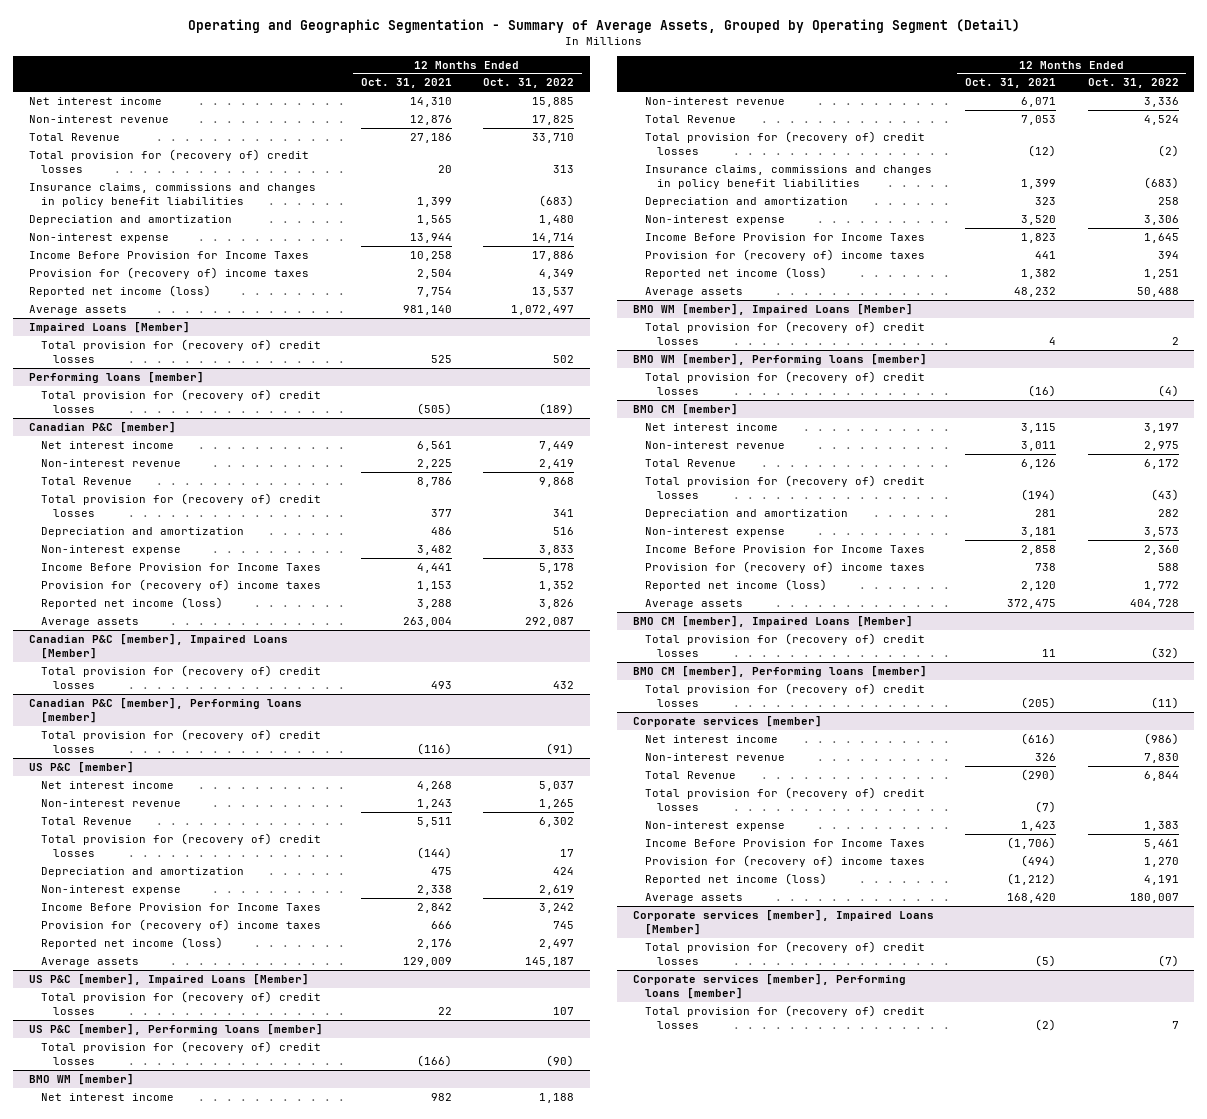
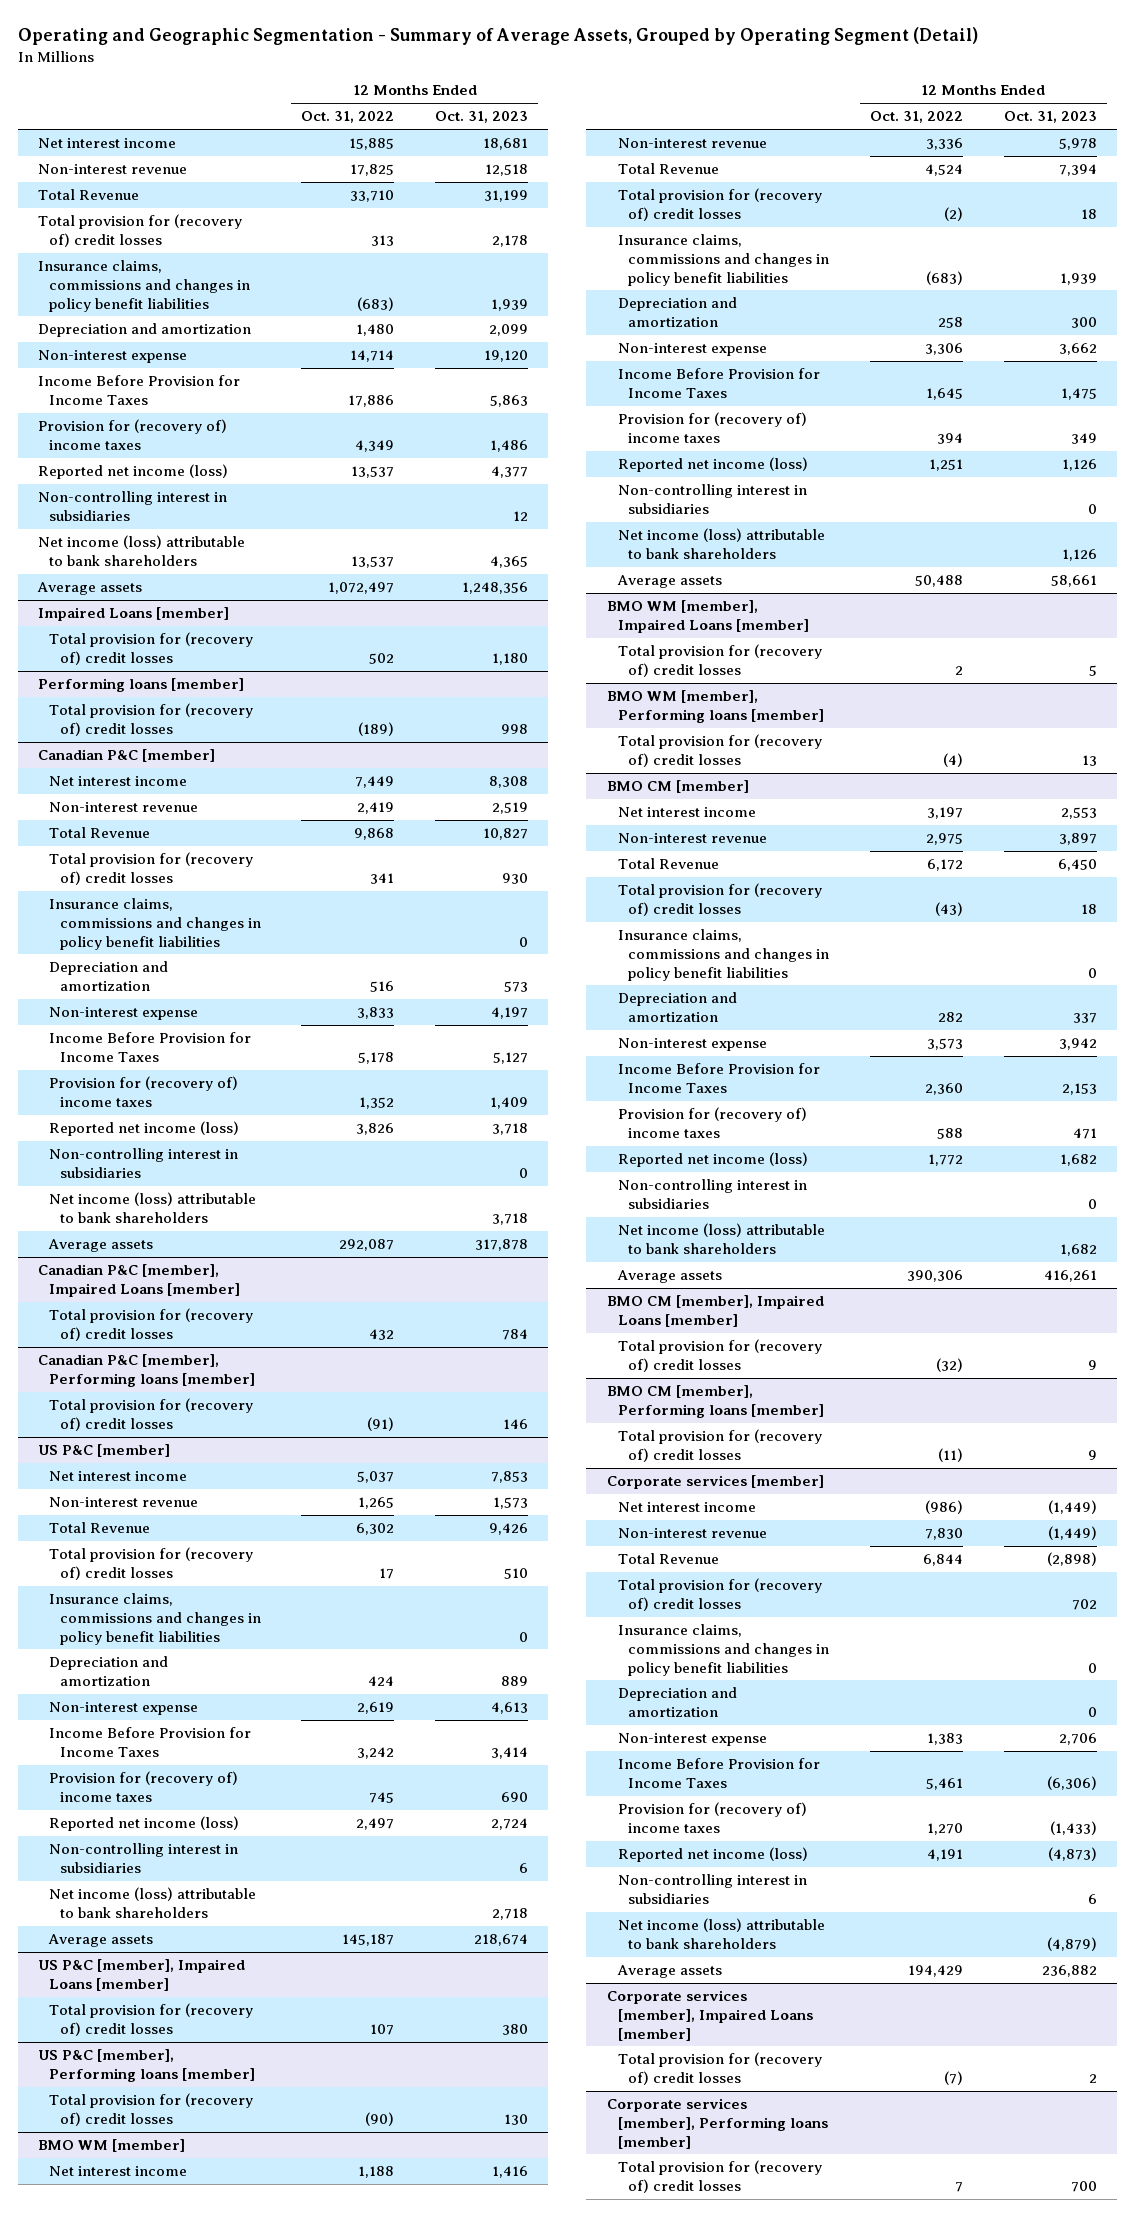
[360,78,452,89] Oct. 31, 2021 -> none
none -> [435,111,529,124] Oct. 31, 2023
none -> [37,491,227,521] Non-controlling interest in subsidiaries
none -> [37,535,245,566] Net income (loss) attributable to bank shareholders
[28,321,190,333] Impaired Loans [Member] -> [37,607,229,622] Impaired Loans [member]
none -> [48,898,261,950] Insurance claims, commissions and changes in policy benefit liabilities
none -> [48,1148,238,1178] Non-controlling interest in subsidiaries
none -> [48,1192,256,1223] Net income (loss) attributable to bank shareholders
[28,633,288,659] Canadian P&C [member], Impaired Loans [Member] -> [37,1264,240,1297] Canadian P&C [member], Impaired Loans [member]
none -> [48,1593,261,1645] Insurance claims, commissions and changes in policy benefit liabilities
none -> [48,1843,238,1873] Non-controlling interest in subsidiaries
none -> [48,1887,256,1918] Net income (loss) attributable to bank shareholders
[28,973,309,985] US P&C [member], Impaired Loans [Member] -> [37,1959,245,1991] US P&C [member], Impaired Loans [member]
none -> [617,484,807,514] Non-controlling interest in subsidiaries
none -> [617,528,825,559] Net income (loss) attributable to bank shareholders
[632,303,913,315] BMO WM [member], Impaired Loans [Member] -> [606,600,809,633] BMO WM [member], Impaired Loans [member]
none -> [617,929,830,981] Insurance claims, commissions and changes in policy benefit liabilities
none -> [617,1179,807,1209] Non-controlling interest in subsidiaries
none -> [617,1223,825,1254] Net income (loss) attributable to bank shareholders
[1129,598,1179,609] 404,728 -> [907,1270,964,1283] 390,306
[632,615,913,627] BMO CM [member], Impaired Loans [Member] -> [606,1295,824,1327] BMO CM [member], Impaired Loans [member]
none -> [617,1624,830,1676] Insurance claims, commissions and changes in policy benefit liabilities
none -> [617,1687,737,1717] Depreciation and amortization
none -> [617,1874,807,1904] Non-controlling interest in subsidiaries
none -> [617,1918,825,1949] Net income (loss) attributable to bank shareholders
[1129,892,1179,903] 180,007 -> [908,1965,964,1978] 194,429
[632,909,934,935] Corporate services [member], Impaired Loans [Member] -> [606,1990,813,2041] Corporate services [member], Impaired Loans [member]

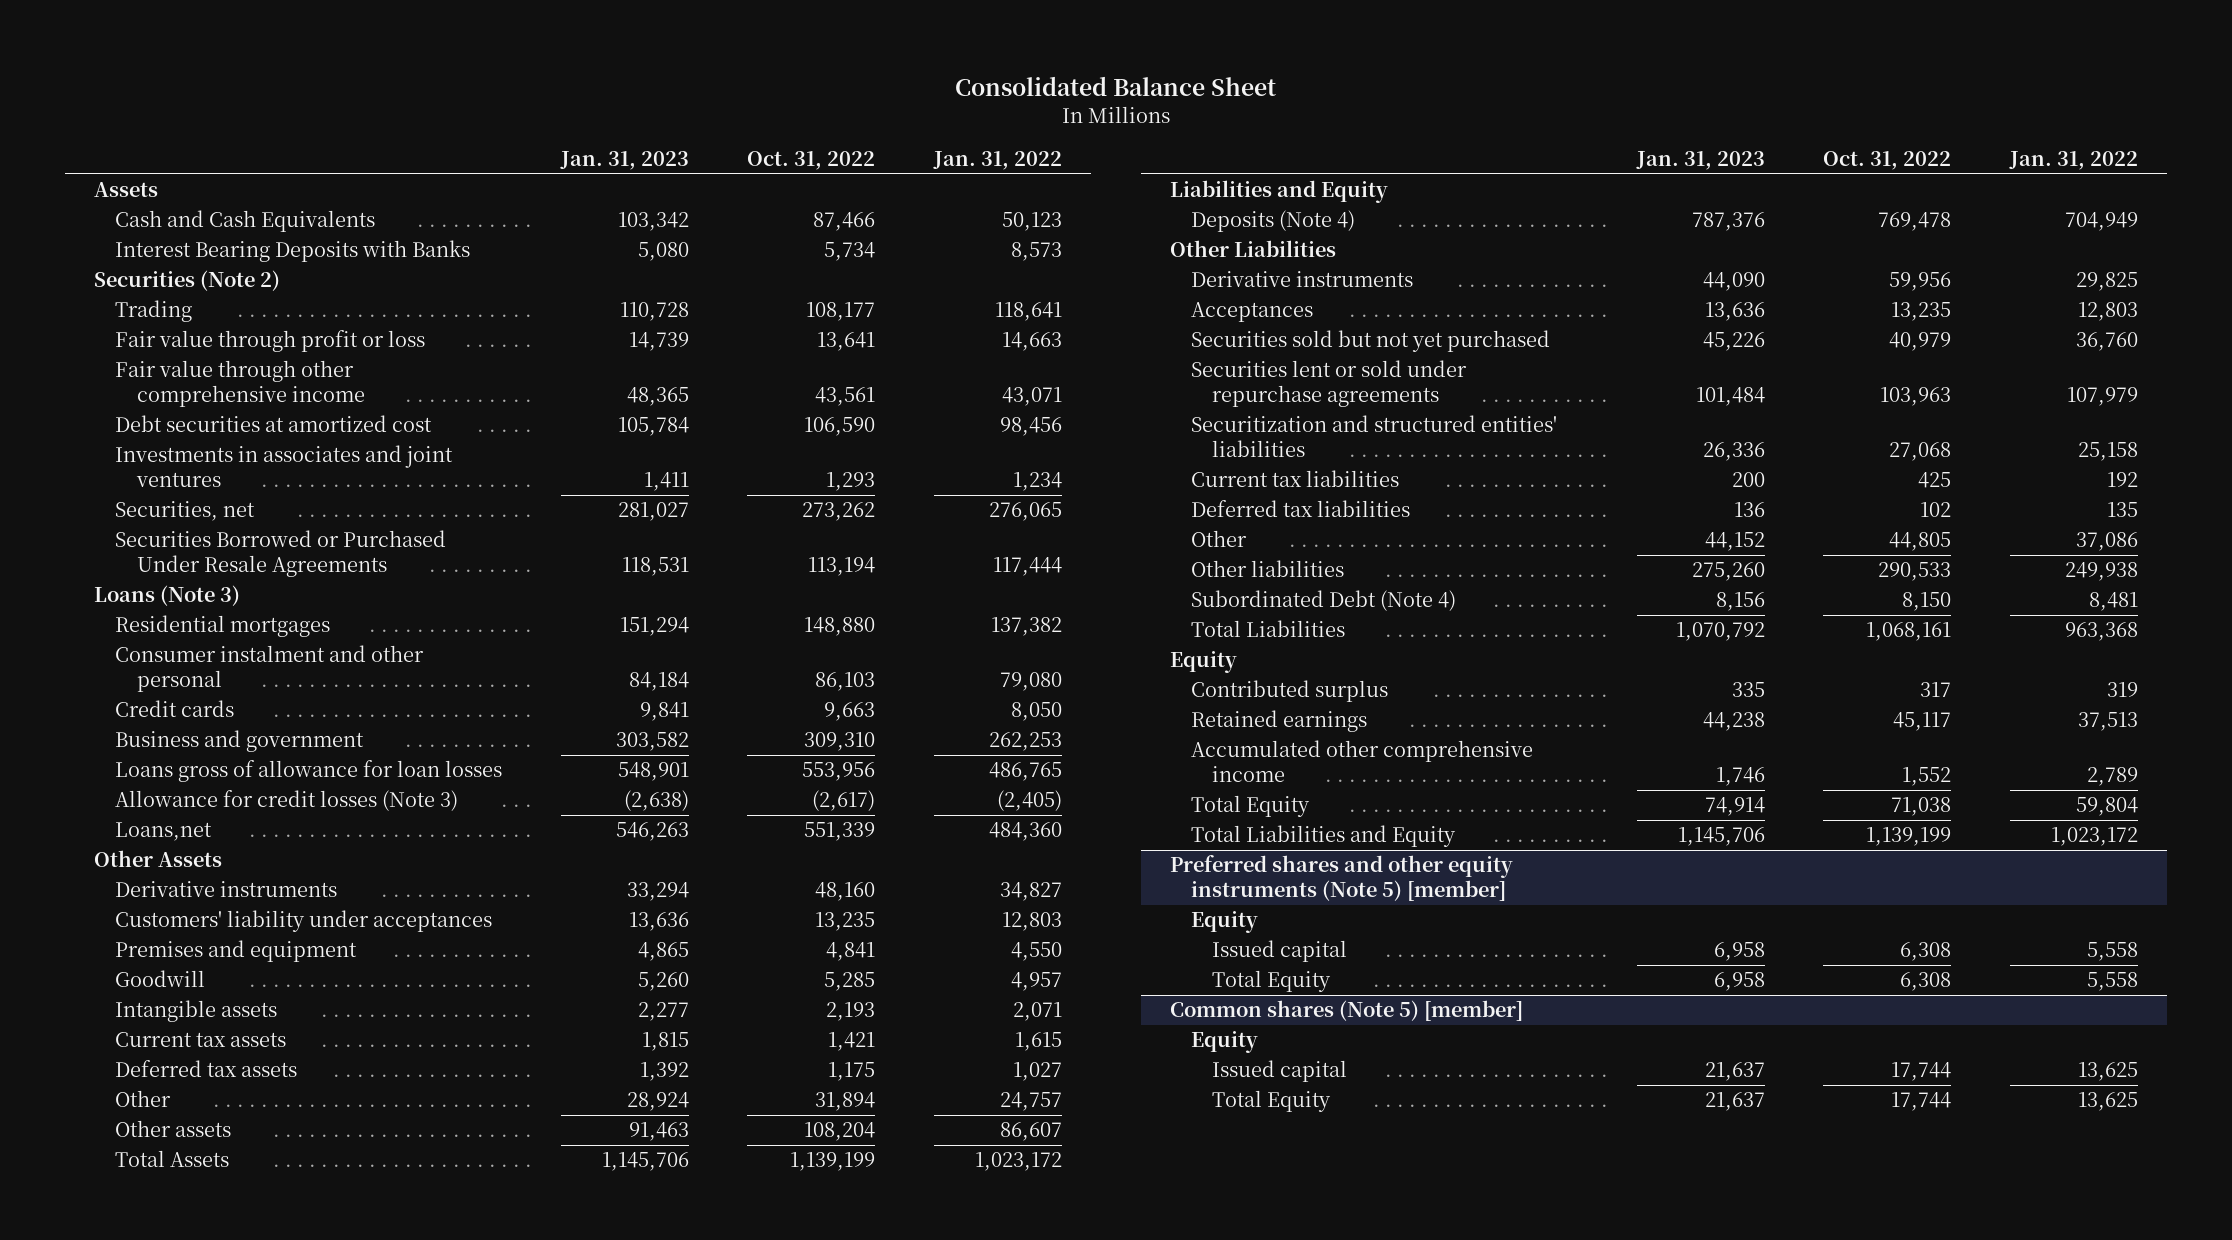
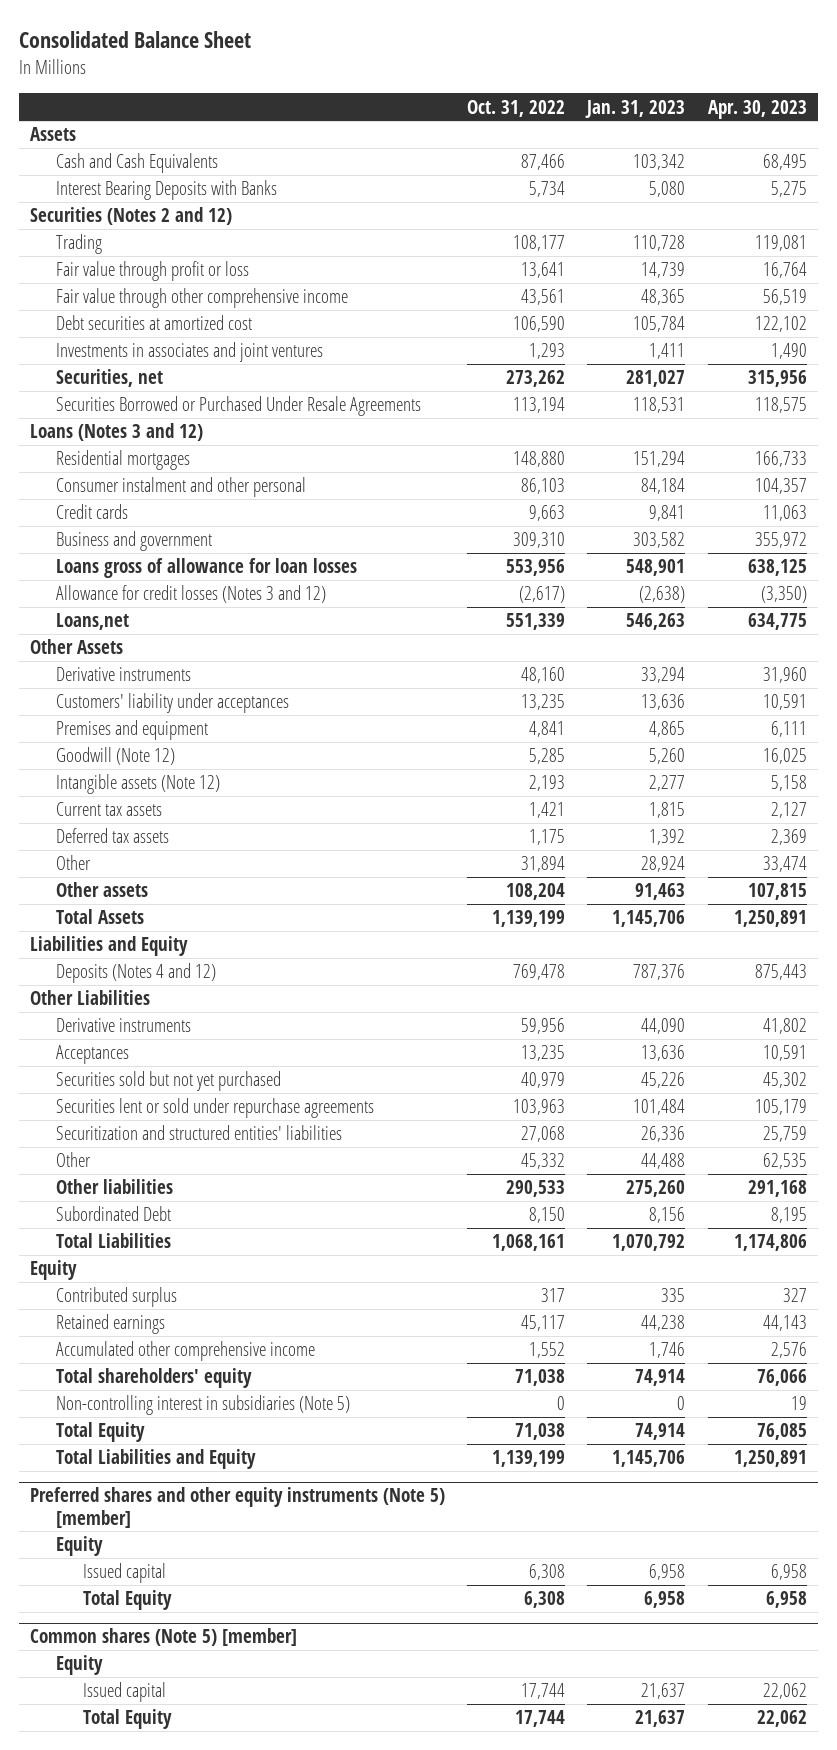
[932,150,1062,170] Jan. 31, 2022 -> none
none -> [707,99,807,119] Apr. 30, 2023
[94,270,281,292] Securities (Note 2) -> [29,207,232,226] Securities (Notes 2 and 12)
[94,585,241,607] Loans (Note 3) -> [29,423,203,442] Loans (Notes 3 and 12)
[115,790,459,812] Allowance for credit losses (Note 3) -> [56,585,327,604] Allowance for credit losses (Notes 3 and 12)
[115,970,206,988] Goodwill -> [56,747,176,766] Goodwill (Note 12)
[115,1000,278,1023] Intangible assets -> [56,774,221,795] Intangible assets (Note 12)
[1191,210,1356,233] Deposits (Note 4) -> [56,963,217,984] Deposits (Notes 4 and 12)
[1191,470,1400,488] Current tax liabilities -> none
[1191,500,1411,518] Deferred tax liabilities -> none
[1704,532,1765,552] 44,152 -> [641,1153,686,1170] 44,488
[1889,532,1952,552] 44,805 -> [521,1153,566,1170] 45,332
[1191,590,1457,612] Subordinated Debt (Note 4) -> [56,1206,172,1222] Subordinated Debt
none -> [56,1368,253,1389] Total shareholders' equity
none -> [56,1395,351,1416] Non-controlling interest in subsidiaries (Note 5)

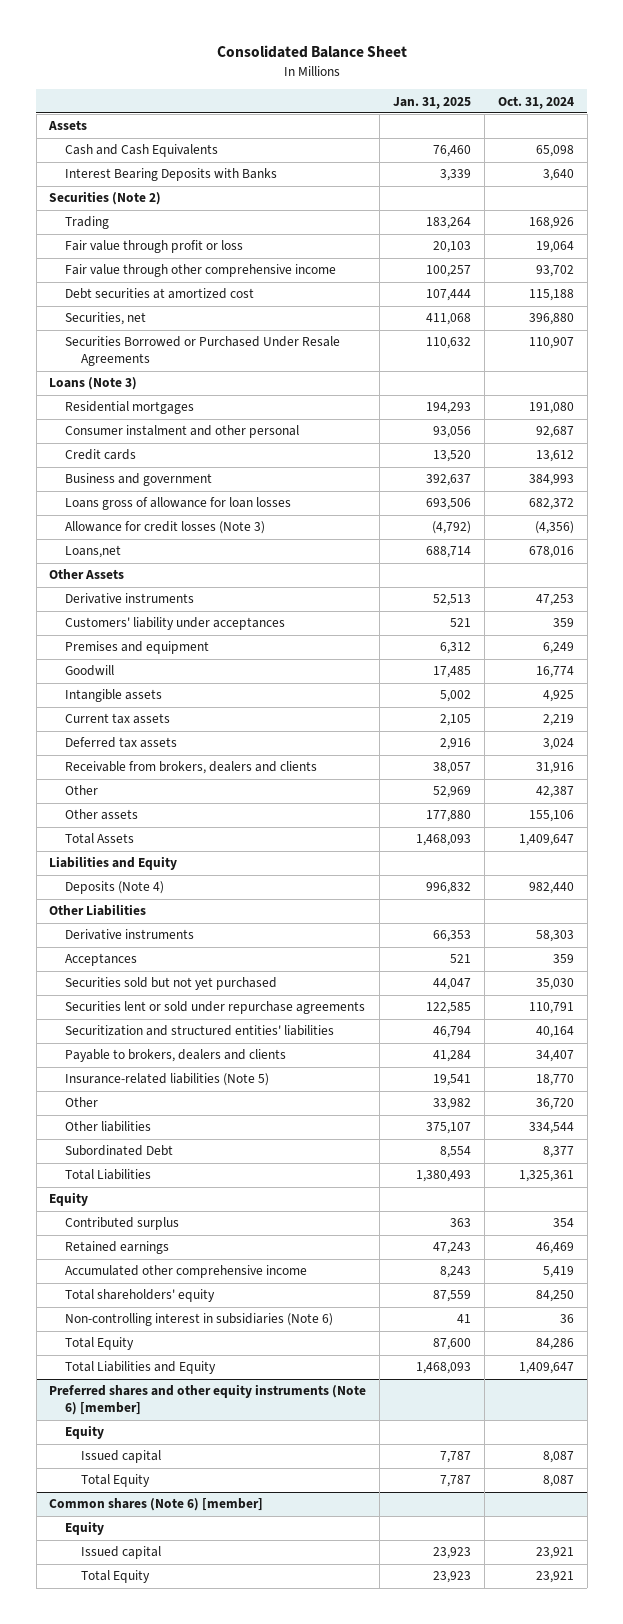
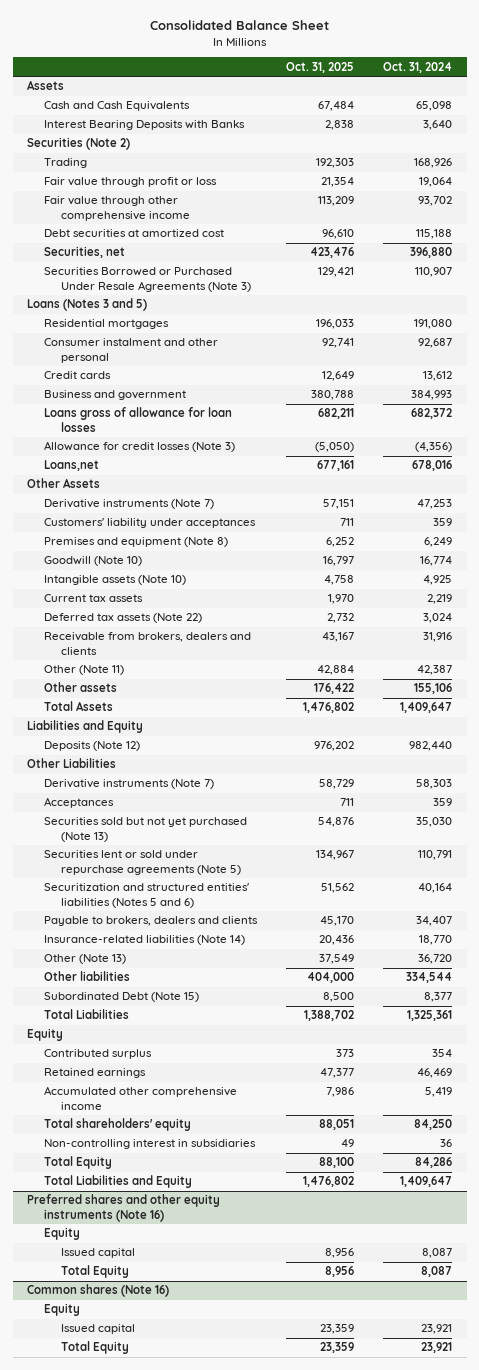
[393,96,472,109] Jan. 31, 2025 -> none
none -> [286,61,355,73] Oct. 31, 2025
[65,336,341,367] Securities Borrowed or Purchased Under Resale Agreements -> [44,267,251,292] Securities Borrowed or Purchased Under Resale Agreements (Note 3)
[49,377,138,391] Loans (Note 3) -> [27,298,148,312] Loans (Notes 3 and 5)
[65,593,195,605] Derivative instruments -> [44,499,215,510] Derivative instruments (Note 7)
[65,641,210,655] Premises and equipment -> [44,537,229,548] Premises and equipment (Note 8)
[65,665,115,677] Goodwill -> [44,556,143,567] Goodwill (Note 10)
[65,689,163,703] Intangible assets -> [44,575,187,586] Intangible assets (Note 10)
[65,737,178,749] Deferred tax assets -> [44,613,203,624] Deferred tax assets (Note 22)
[65,785,99,796] Other -> [44,665,125,676] Other (Note 11)
[65,881,165,895] Deposits (Note 4) -> [44,741,141,752] Deposits (Note 12)
[65,929,195,941] Derivative instruments -> [44,779,215,790] Derivative instruments (Note 7)
[65,977,278,991] Securities sold but not yet purchased -> [44,817,248,842] Securities sold but not yet purchased (Note 13)
[65,1001,366,1015] Securities lent or sold under repurchase agreements -> [44,850,241,875] Securities lent or sold under repurchase agreements (Note 5)
[65,1025,335,1037] Securitization and structured entities' liabilities -> [44,883,250,908] Securitization and structured entities' liabilities (Notes 5 and 6)
[65,1073,270,1087] Insurance-related liabilities (Note 5) -> [44,935,246,946] Insurance-related liabilities (Note 14)
[65,1097,99,1108] Other -> [44,954,127,965] Other (Note 13)
[65,1145,174,1157] Subordinated Debt -> [44,992,200,1003] Subordinated Debt (Note 15)
[65,1313,334,1327] Non-controlling interest in subsidiaries (Note 6) -> [44,1139,257,1150] Non-controlling interest in subsidiaries
[49,1384,367,1416] Preferred shares and other equity instruments (Note 6) [member] -> [27,1194,221,1222] Preferred shares and other equity instruments (Note 16)
[49,1498,264,1512] Common shares (Note 6) [member] -> [27,1284,170,1298] Common shares (Note 16)

